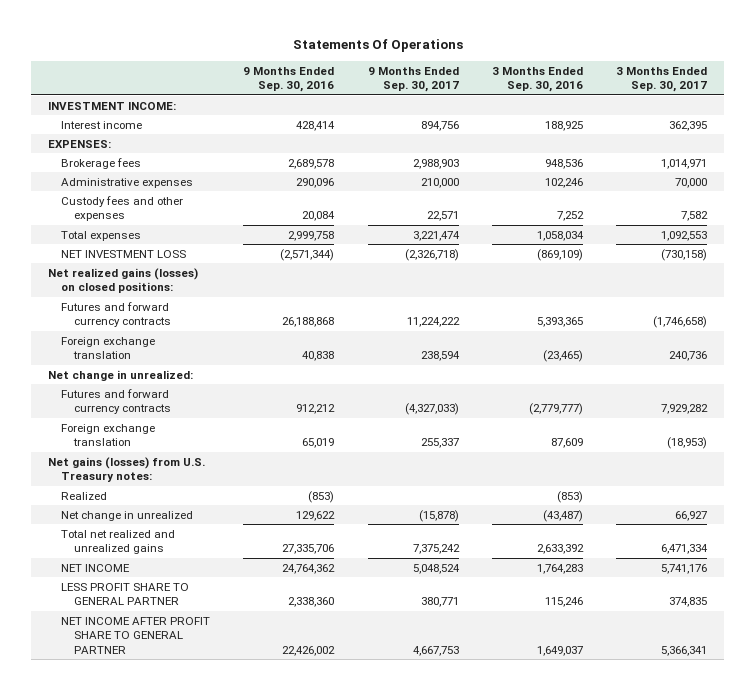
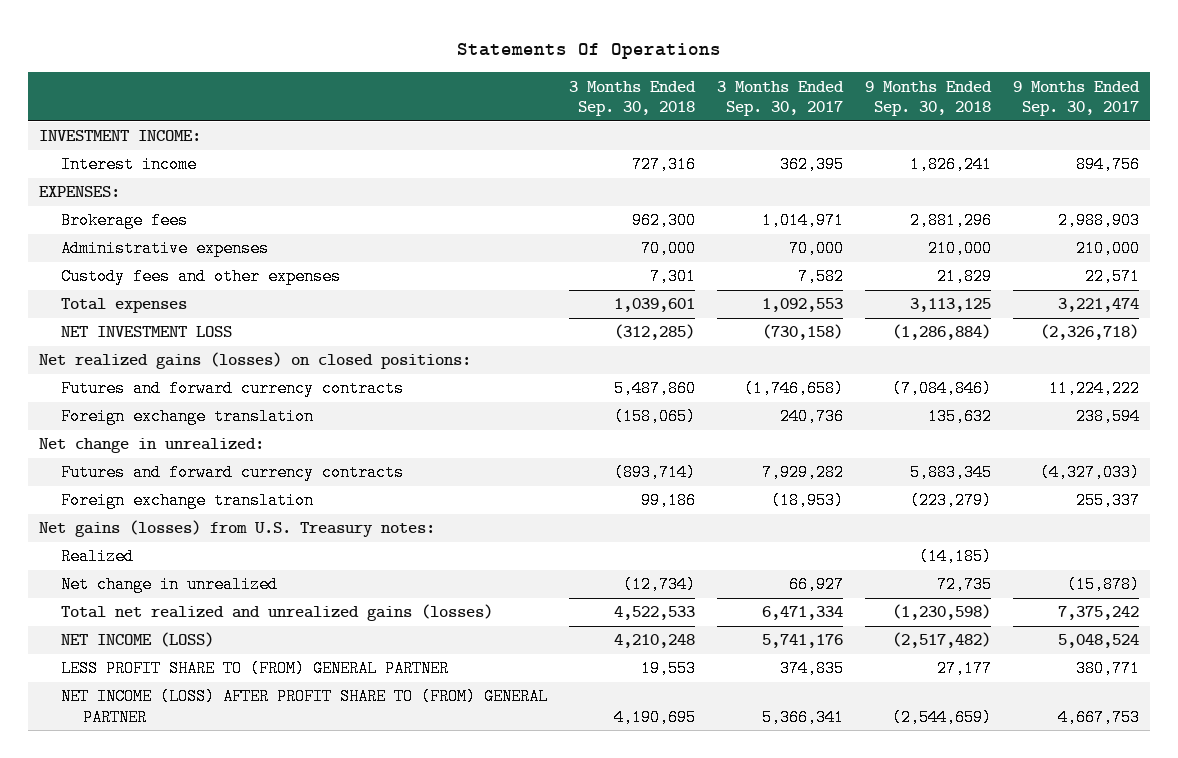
[243,66,335,93] 9 Months Ended Sep. 30, 2016 -> none
[492,66,584,93] 3 Months Ended Sep. 30, 2016 -> none
none -> [569,80,697,117] 3 Months Ended Sep. 30, 2018
none -> [865,80,993,117] 9 Months Ended Sep. 30, 2018
[61,529,176,555] Total net realized and unrealized gains -> [61,604,494,622] Total net realized and unrealized gains (losses)
[61,563,131,572] NET INCOME -> [61,632,215,648] NET INCOME (LOSS)
[61,582,190,606] LESS PROFIT SHARE TO GENERAL PARTNER -> [61,660,450,678] LESS PROFIT SHARE TO (FROM) GENERAL PARTNER
[61,616,211,654] NET INCOME AFTER PROFIT SHARE TO GENERAL PARTNER -> [61,688,549,726] NET INCOME (LOSS) AFTER PROFIT SHARE TO (FROM) GENERAL PARTNER

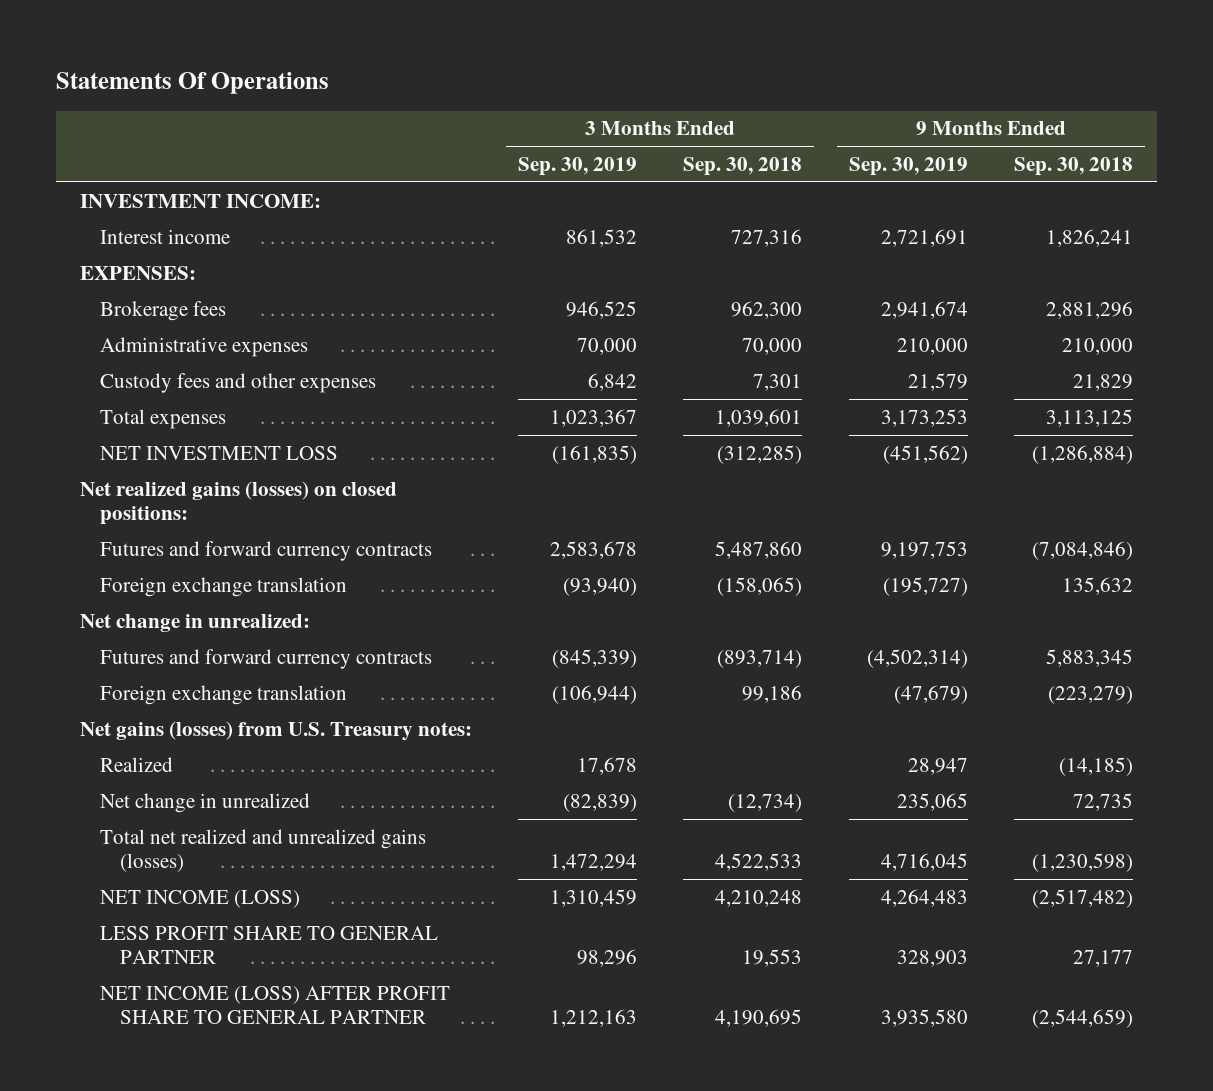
[717,80,845,117] 3 Months Ended Sep. 30, 2017 -> none
[1013,80,1141,117] 9 Months Ended Sep. 30, 2017 -> none
none -> [518,156,638,176] Sep. 30, 2019
none -> [848,156,968,176] Sep. 30, 2019
[61,660,450,678] LESS PROFIT SHARE TO (FROM) GENERAL PARTNER -> [99,925,438,965] LESS PROFIT SHARE TO GENERAL PARTNER
[61,688,549,726] NET INCOME (LOSS) AFTER PROFIT SHARE TO (FROM) GENERAL PARTNER -> [99,985,450,1025] NET INCOME (LOSS) AFTER PROFIT SHARE TO GENERAL PARTNER

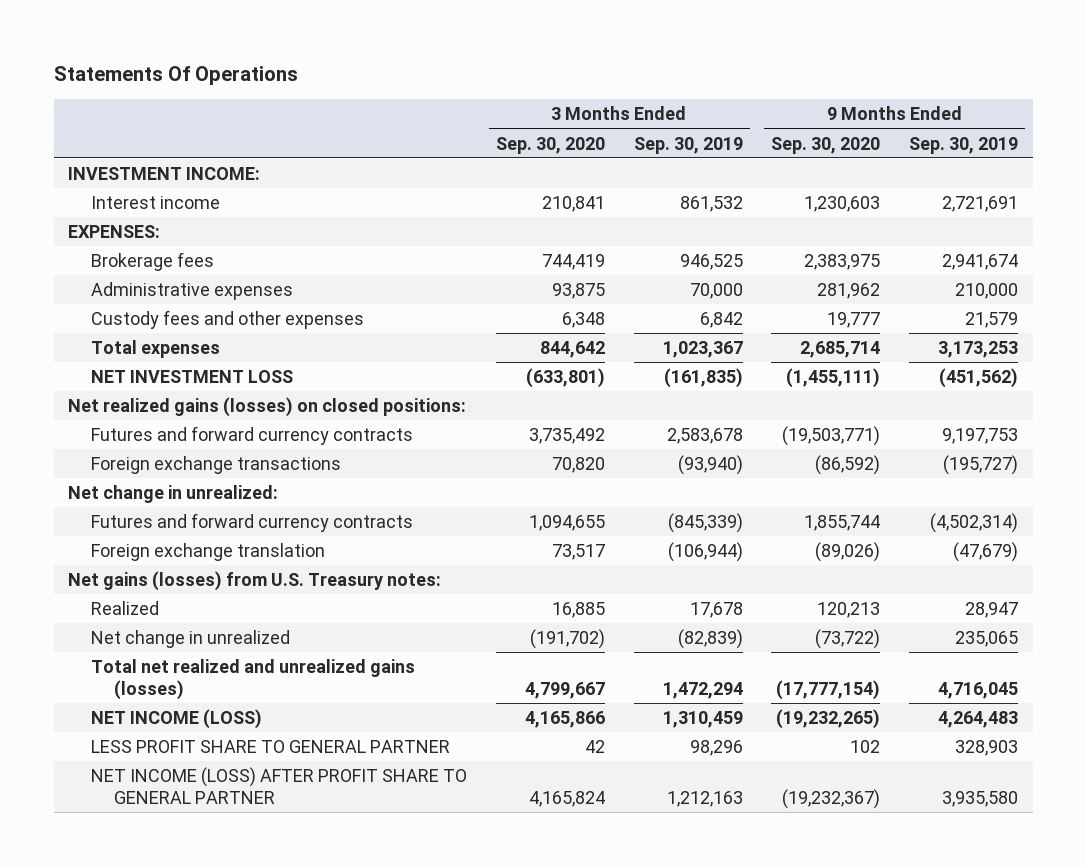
[683,156,803,176] Sep. 30, 2018 -> none
[1014,156,1134,176] Sep. 30, 2018 -> none
none -> [495,136,605,154] Sep. 30, 2020
none -> [771,136,881,154] Sep. 30, 2020
[99,576,347,597] Foreign exchange translation -> [91,456,342,475] Foreign exchange transactions

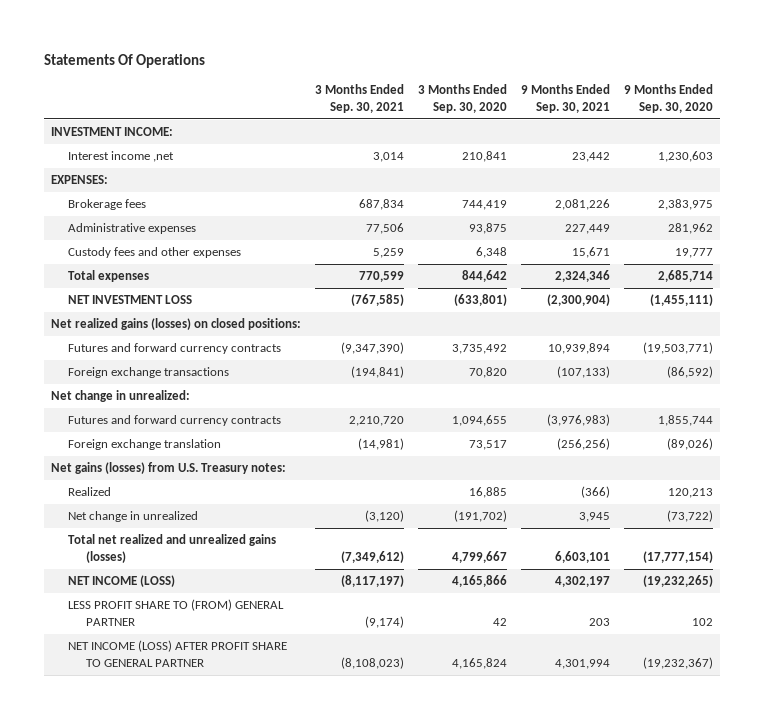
[633,136,743,154] Sep. 30, 2019 -> none
[909,136,1019,154] Sep. 30, 2019 -> none
none -> [315,84,405,114] 3 Months Ended Sep. 30, 2021
none -> [521,84,611,114] 9 Months Ended Sep. 30, 2021
[91,196,221,210] Interest income -> [68,151,175,163] Interest income ,net
[91,740,451,754] LESS PROFIT SHARE TO GENERAL PARTNER -> [68,599,285,627] LESS PROFIT SHARE TO (FROM) GENERAL PARTNER

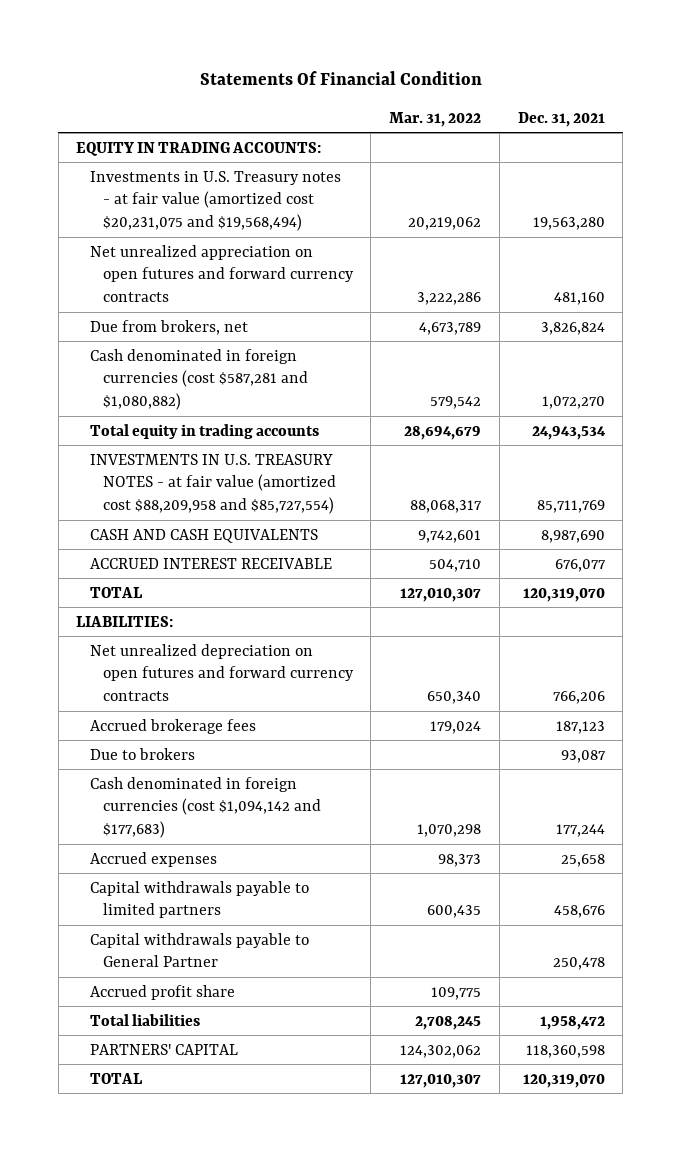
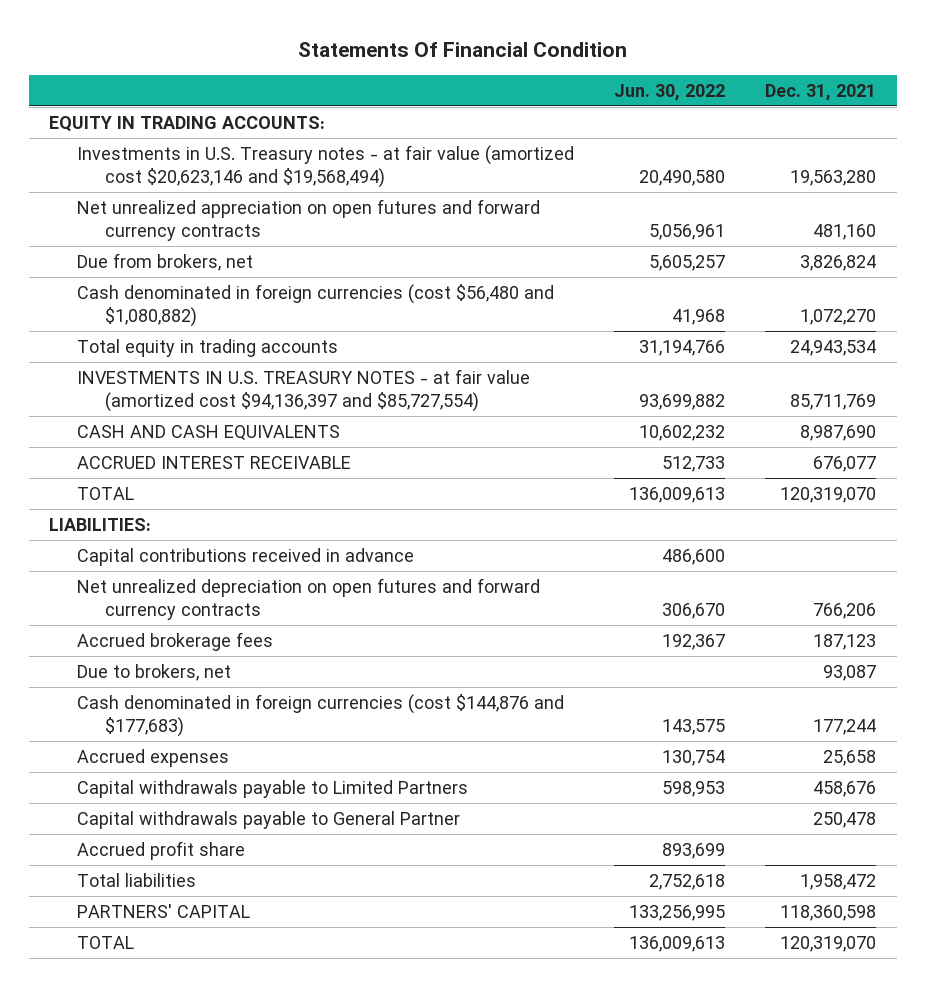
[389,111,482,127] Mar. 31, 2022 -> none
none -> [614,83,726,101] Jun. 30, 2022
[89,170,341,231] Investments in U.S. Treasury notes - at fair value (amortized cost $20,231,075 and $19,568,494) -> [76,144,574,189] Investments in U.S. Treasury notes - at fair value (amortized cost $20,623,146 and $19,568,494)
[89,348,308,410] Cash denominated in foreign currencies (cost $587,281 and $1,080,882) -> [76,283,554,328] Cash denominated in foreign currencies (cost $56,480 and $1,080,882)
[89,453,336,514] INVESTMENTS IN U.S. TREASURY NOTES - at fair value (amortized cost $88,209,958 and $85,727,554) -> [76,368,530,413] INVESTMENTS IN U.S. TREASURY NOTES - at fair value (amortized cost $94,136,397 and $85,727,554)
none -> [76,547,414,566] Capital contributions received in advance
[89,747,195,760] Due to brokers -> [76,663,231,681] Due to brokers, net
[89,776,321,838] Cash denominated in foreign currencies (cost $1,094,142 and $177,683) -> [76,693,564,738] Cash denominated in foreign currencies (cost $144,876 and $177,683)
[89,880,309,919] Capital withdrawals payable to limited partners -> [76,779,468,798] Capital withdrawals payable to Limited Partners

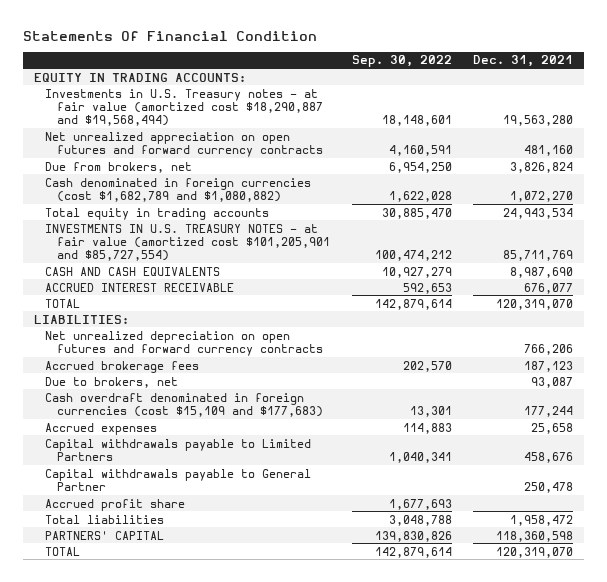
[614,83,726,101] Jun. 30, 2022 -> none
none -> [351,55,452,68] Sep. 30, 2022
[76,144,574,189] Investments in U.S. Treasury notes - at fair value (amortized cost $20,623,146 and $19,568,494) -> [45,88,323,127] Investments in U.S. Treasury notes - at fair value (amortized cost $18,290,887 and $19,568,494)
[76,283,554,328] Cash denominated in foreign currencies (cost $56,480 and $1,080,882) -> [45,177,312,202] Cash denominated in foreign currencies (cost $1,682,789 and $1,080,882)
[76,368,530,413] INVESTMENTS IN U.S. TREASURY NOTES - at fair value (amortized cost $94,136,397 and $85,727,554) -> [45,223,330,262] INVESTMENTS IN U.S. TREASURY NOTES - at fair value (amortized cost $101,205,901 and $85,727,554)
[76,547,414,566] Capital contributions received in advance -> none
[76,693,564,738] Cash denominated in foreign currencies (cost $144,876 and $177,683) -> [45,392,323,417] Cash overdraft denominated in foreign currencies (cost $15,109 and $177,683)

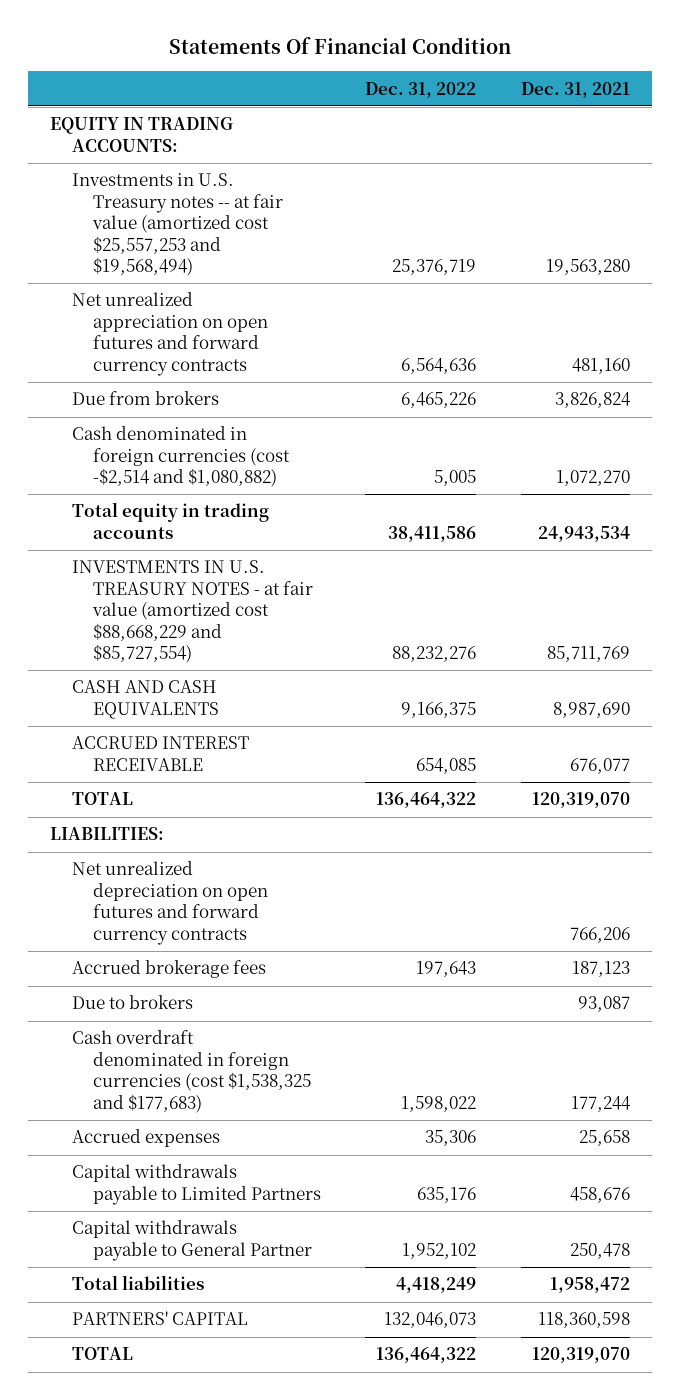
[351,55,452,68] Sep. 30, 2022 -> none
none -> [365,81,477,98] Dec. 31, 2022
[45,88,323,127] Investments in U.S. Treasury notes - at fair value (amortized cost $18,290,887 and $19,568,494) -> [71,173,283,276] Investments in U.S. Treasury notes -- at fair value (amortized cost $25,557,253 and $19,568,494)
[45,161,193,173] Due from brokers, net -> [71,391,219,406] Due from brokers
[45,177,312,202] Cash denominated in foreign currencies (cost $1,682,789 and $1,080,882) -> [71,426,290,488] Cash denominated in foreign currencies (cost -$2,514 and $1,080,882)
[45,223,330,262] INVESTMENTS IN U.S. TREASURY NOTES - at fair value (amortized cost $101,205,901 and $85,727,554) -> [71,560,313,663] INVESTMENTS IN U.S. TREASURY NOTES - at fair value (amortized cost $88,668,229 and $85,727,554)
[45,376,179,388] Due to brokers, net -> [71,995,193,1010] Due to brokers
[45,392,323,417] Cash overdraft denominated in foreign currencies (cost $15,109 and $177,683) -> [71,1030,311,1113] Cash overdraft denominated in foreign currencies (cost $1,538,325 and $177,683)
[45,498,186,511] Accrued profit share -> none

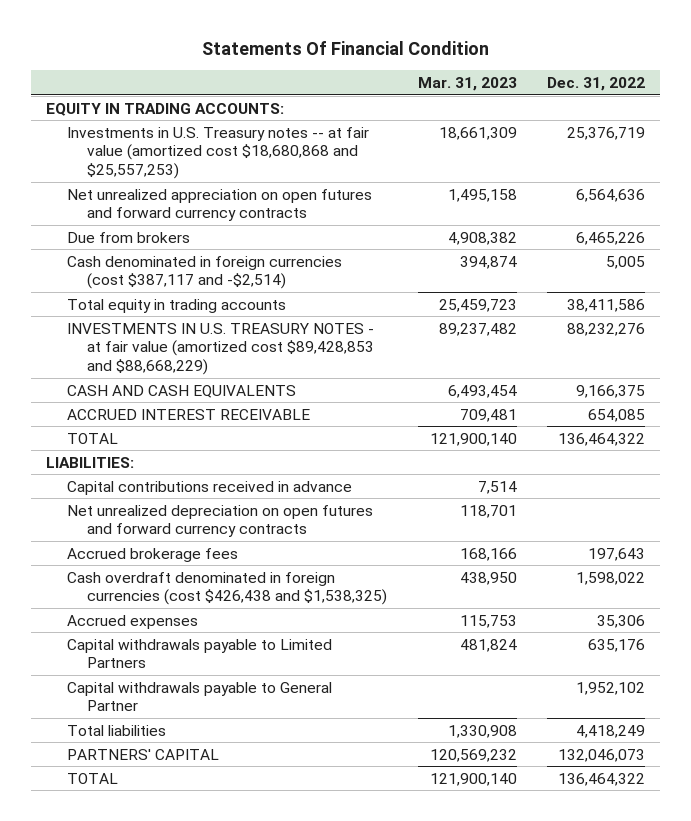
[520,81,630,98] Dec. 31, 2021 -> none
none -> [417,77,517,92] Mar. 31, 2023
[71,173,283,276] Investments in U.S. Treasury notes -- at fair value (amortized cost $25,557,253 and $19,568,494) -> [66,126,369,180] Investments in U.S. Treasury notes -- at fair value (amortized cost $18,680,868 and $25,557,253)
[71,426,290,488] Cash denominated in foreign currencies (cost -$2,514 and $1,080,882) -> [66,255,342,290] Cash denominated in foreign currencies (cost $387,117 and -$2,514)
[71,560,313,663] INVESTMENTS IN U.S. TREASURY NOTES - at fair value (amortized cost $88,668,229 and $85,727,554) -> [66,322,375,376] INVESTMENTS IN U.S. TREASURY NOTES - at fair value (amortized cost $89,428,853 and $88,668,229)
none -> [66,480,352,495] Capital contributions received in advance
[71,995,193,1010] Due to brokers -> none
[71,1030,311,1113] Cash overdraft denominated in foreign currencies (cost $1,538,325 and $177,683) -> [66,571,388,606] Cash overdraft denominated in foreign currencies (cost $426,438 and $1,538,325)

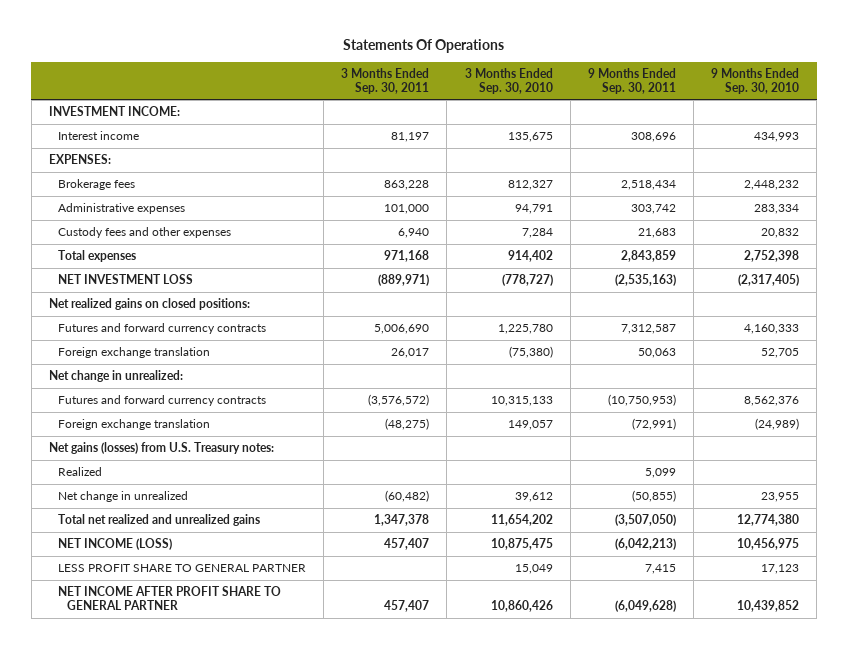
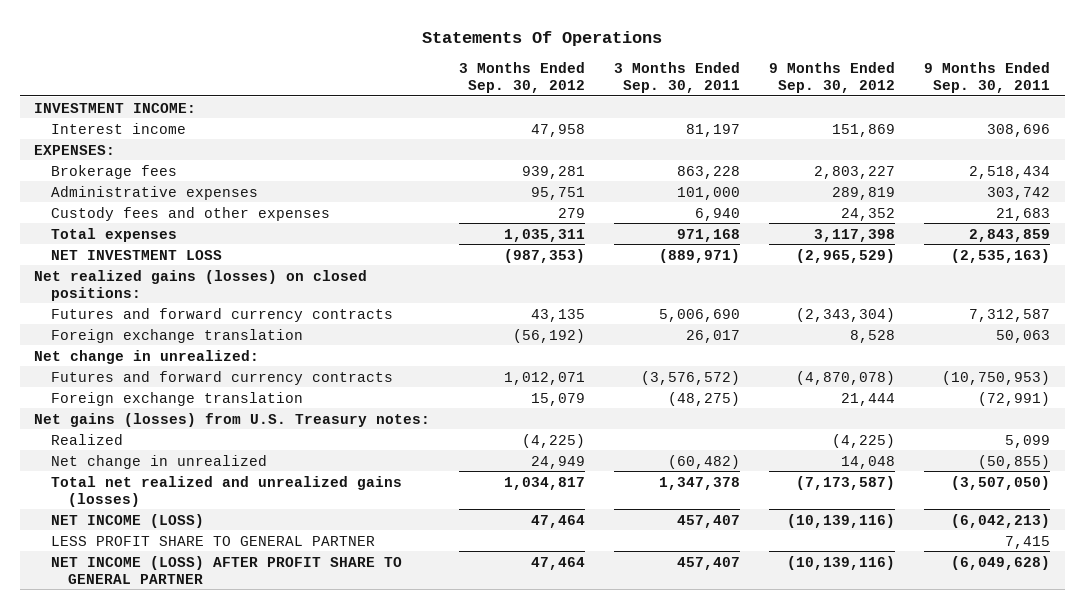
[464,67,553,94] 3 Months Ended Sep. 30, 2010 -> none
[710,67,799,94] 9 Months Ended Sep. 30, 2010 -> none
none -> [459,62,586,93] 3 Months Ended Sep. 30, 2012
none -> [769,62,896,93] 9 Months Ended Sep. 30, 2012
[48,298,250,311] Net realized gains on closed positions: -> [34,269,368,301] Net realized gains (losses) on closed positions:
[58,514,261,527] Total net realized and unrealized gains -> [51,475,403,507] Total net realized and unrealized gains (losses)
[58,586,282,611] NET INCOME AFTER PROFIT SHARE TO GENERAL PARTNER -> [51,555,403,584] NET INCOME (LOSS) AFTER PROFIT SHARE TO GENERAL PARTNER

